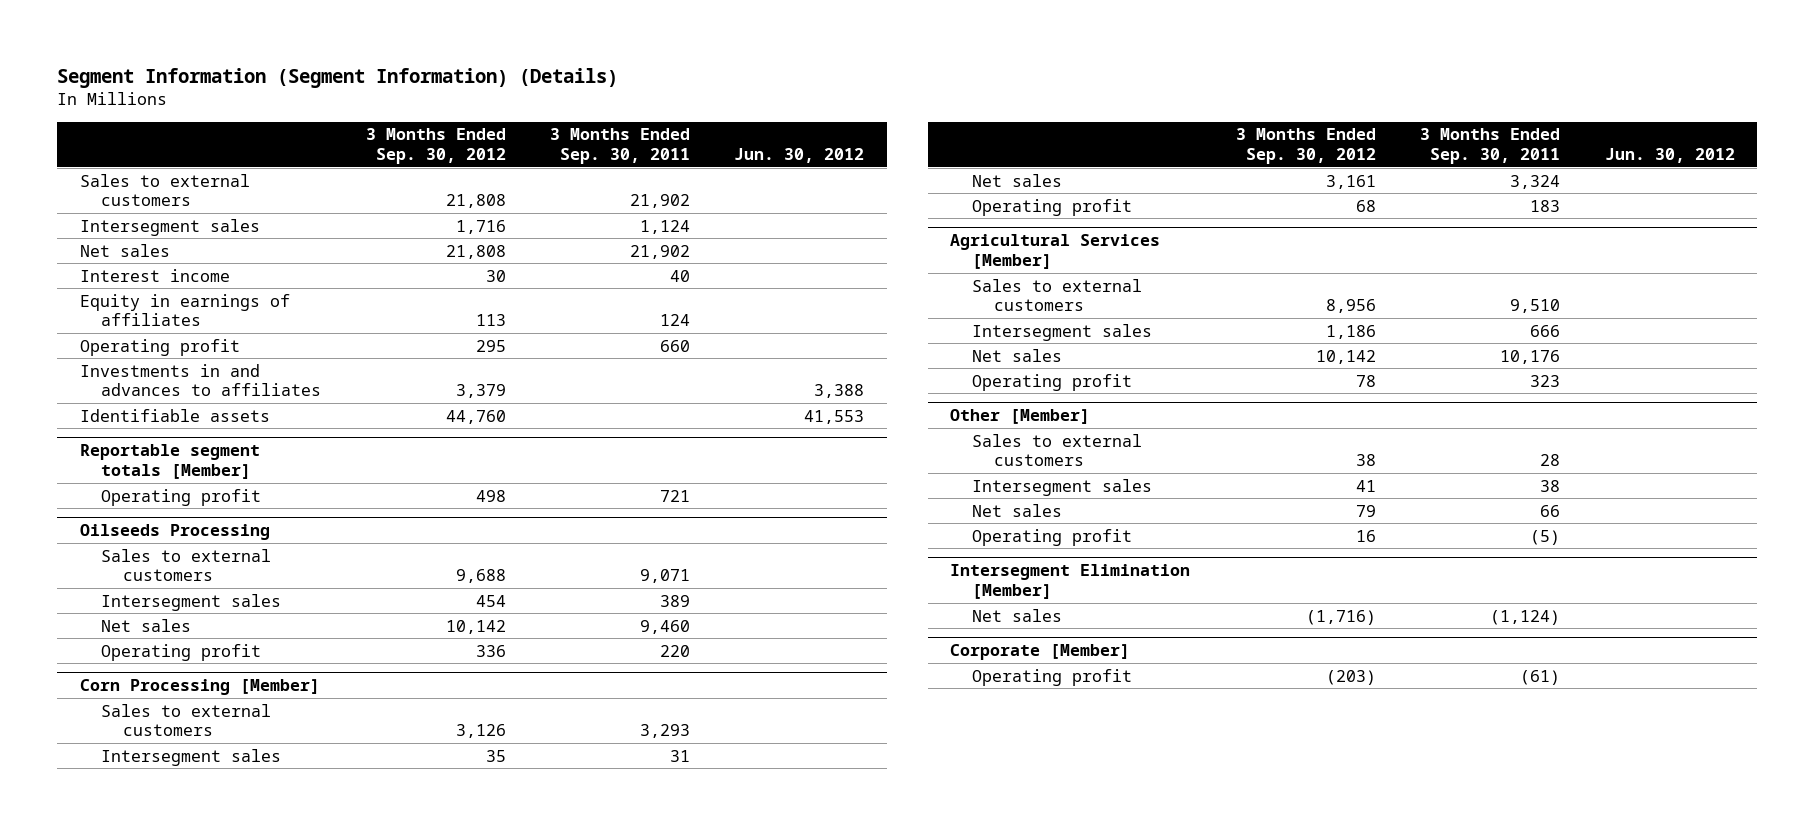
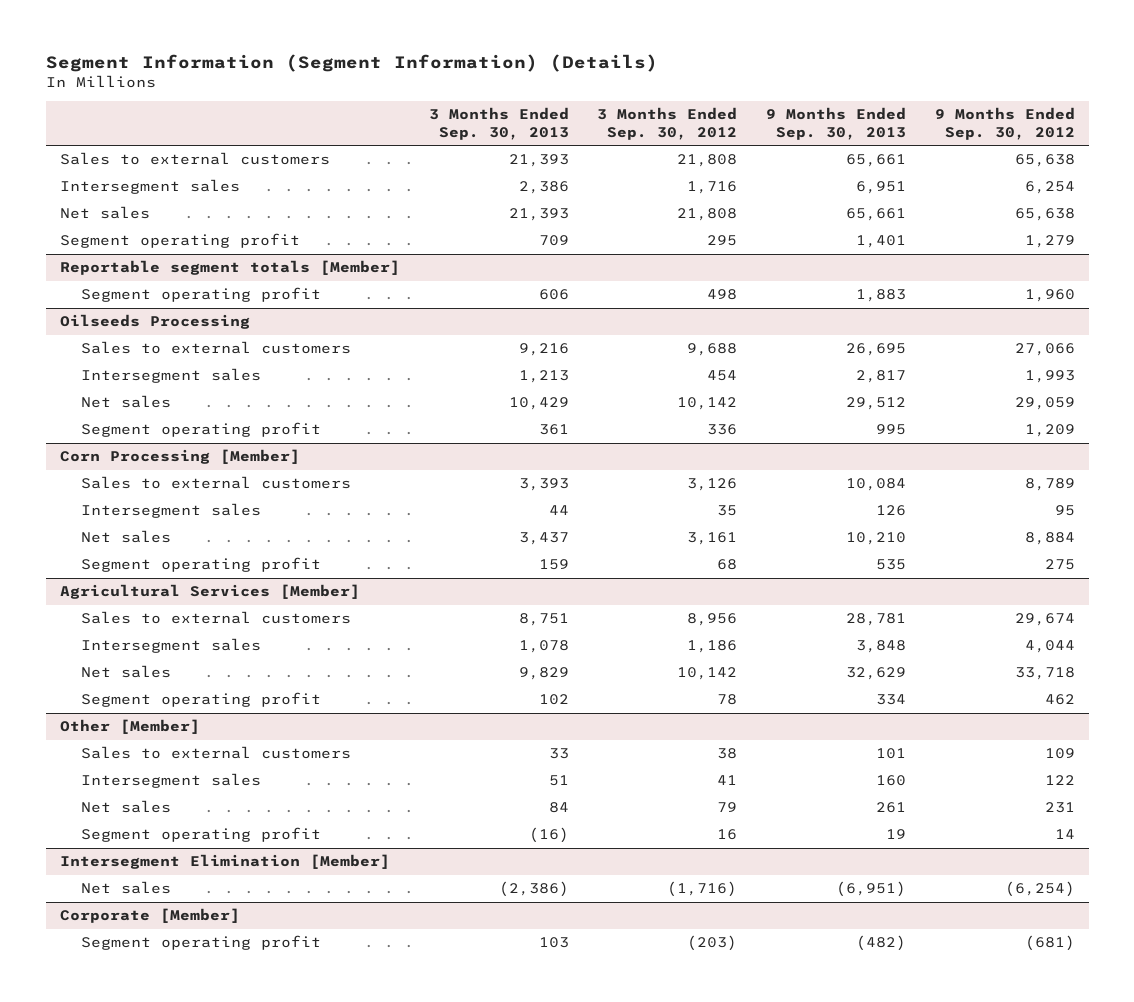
[550,128,691,165] 3 Months Ended Sep. 30, 2011 -> none
[734,148,865,164] Jun. 30, 2012 -> none
none -> [428,107,569,140] 3 Months Ended Sep. 30, 2013
none -> [765,107,906,140] 9 Months Ended Sep. 30, 2013
none -> [934,107,1075,140] 9 Months Ended Sep. 30, 2012
[79,268,230,282] Interest income -> none
[79,293,290,327] Equity in earnings of affiliates -> none
[79,363,322,397] Investments in and advances to affiliates -> none
[79,408,270,422] Identifiable assets -> none
[79,338,240,356] Operating profit -> [59,233,300,249] Segment operating profit
[101,488,262,506] Operating profit -> [81,287,322,303] Segment operating profit
[101,643,262,661] Operating profit -> [81,422,322,438] Segment operating profit
[971,198,1132,216] Operating profit -> [81,557,322,573] Segment operating profit
[971,373,1132,391] Operating profit -> [81,692,322,708] Segment operating profit
[971,528,1132,546] Operating profit -> [81,827,322,843] Segment operating profit
[971,668,1132,686] Operating profit -> [81,935,322,951] Segment operating profit

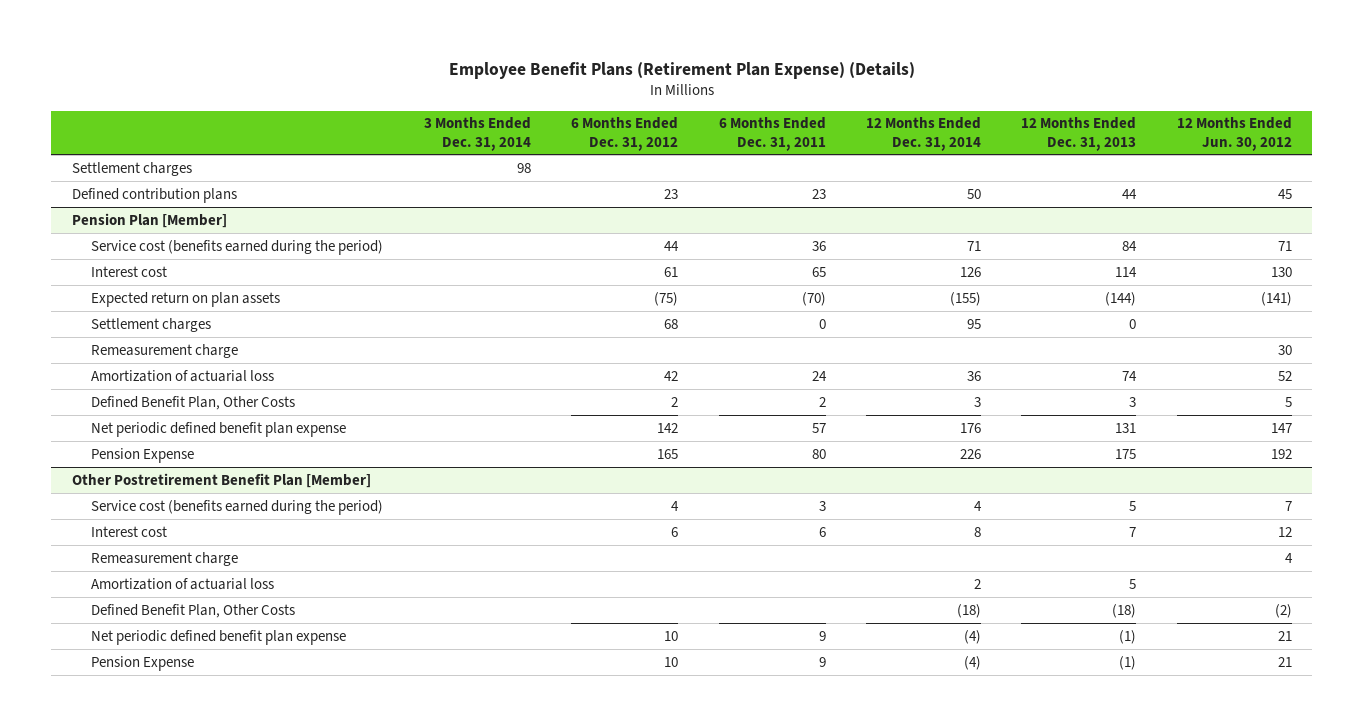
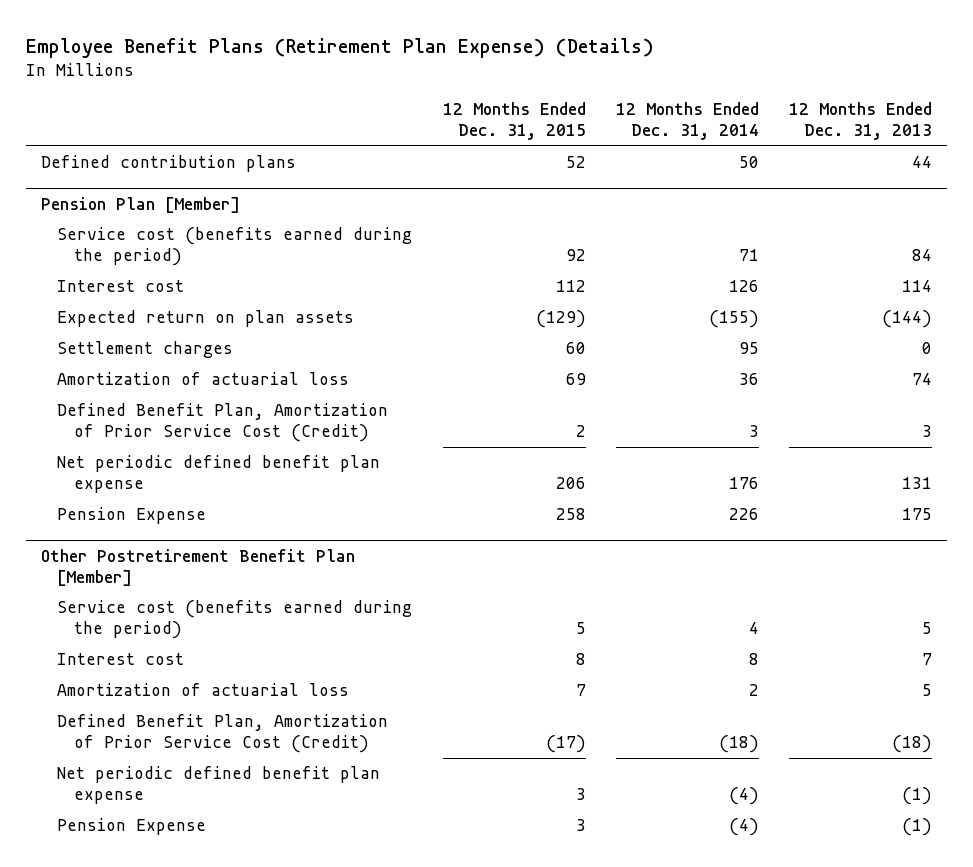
[423,117,531,151] 3 Months Ended Dec. 31, 2014 -> none
[571,117,679,151] 6 Months Ended Dec. 31, 2012 -> none
[718,117,826,151] 6 Months Ended Dec. 31, 2011 -> none
[1176,117,1292,151] 12 Months Ended Jun. 30, 2012 -> none
none -> [442,102,586,141] 12 Months Ended Dec. 31, 2015
[71,161,192,176] Settlement charges -> none
[91,343,239,358] Remeasurement charge -> none
[91,395,296,410] Defined Benefit Plan, Other Costs -> none
none -> [57,403,389,443] Defined Benefit Plan, Amortization of Prior Service Cost (Credit)
[91,551,239,566] Remeasurement charge -> none
[91,603,296,618] Defined Benefit Plan, Other Costs -> [57,714,389,754] Defined Benefit Plan, Amortization of Prior Service Cost (Credit)

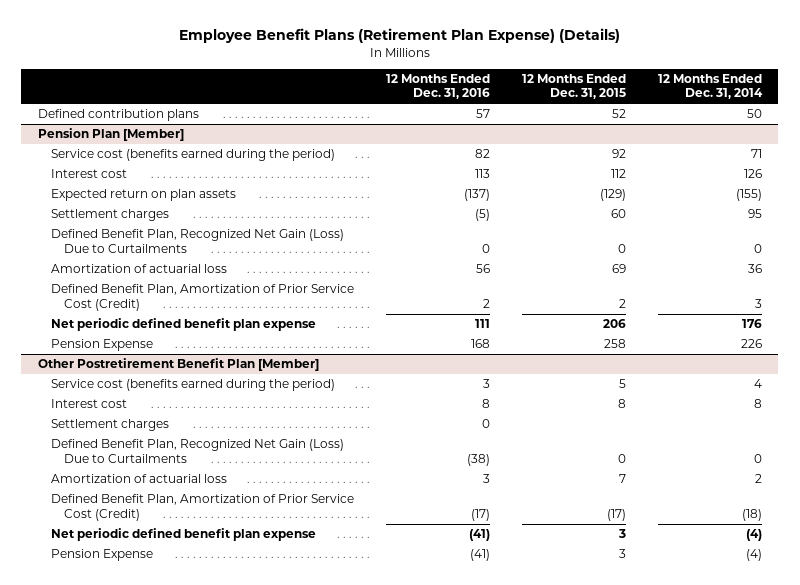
[789,102,933,141] 12 Months Ended Dec. 31, 2013 -> none
none -> [386,74,491,100] 12 Months Ended Dec. 31, 2016
none -> [50,229,344,253] Defined Benefit Plan, Recognized Net Gain (Loss) Due to Curtailments
none -> [50,419,169,432] Settlement charges
none -> [50,439,344,463] Defined Benefit Plan, Recognized Net Gain (Loss) Due to Curtailments

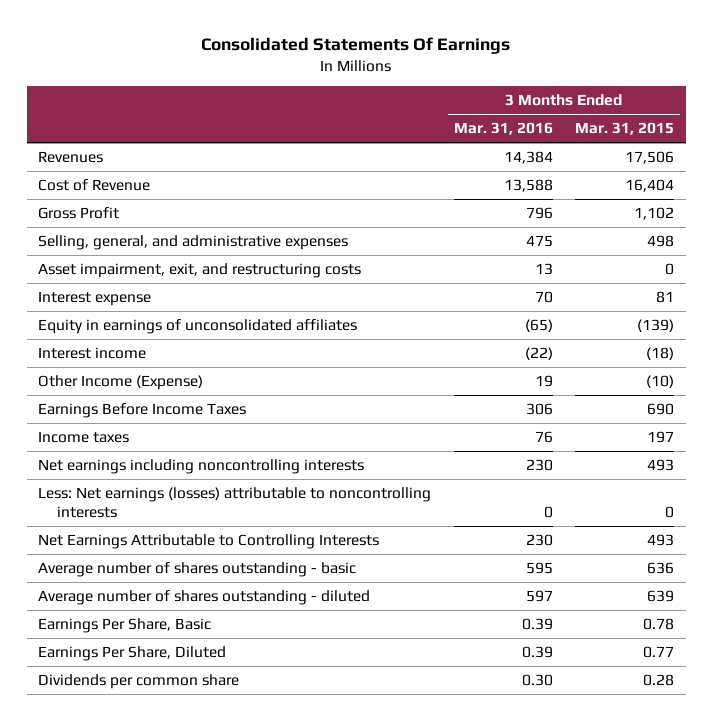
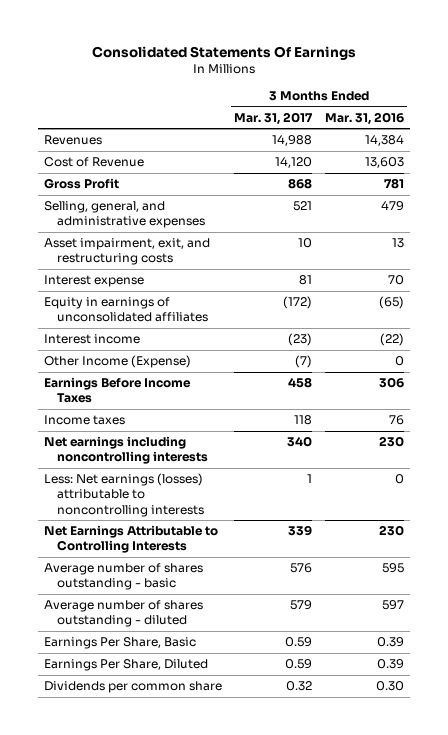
[575,122,675,136] Mar. 31, 2015 -> none
none -> [234,111,314,125] Mar. 31, 2017
[503,178,553,192] 13,588 -> [364,157,404,169] 13,603
[525,206,553,219] 796 -> [383,179,404,190] 781
[525,234,553,247] 475 -> [380,201,404,212] 479
[534,374,553,387] 19 -> [394,356,404,367] 0

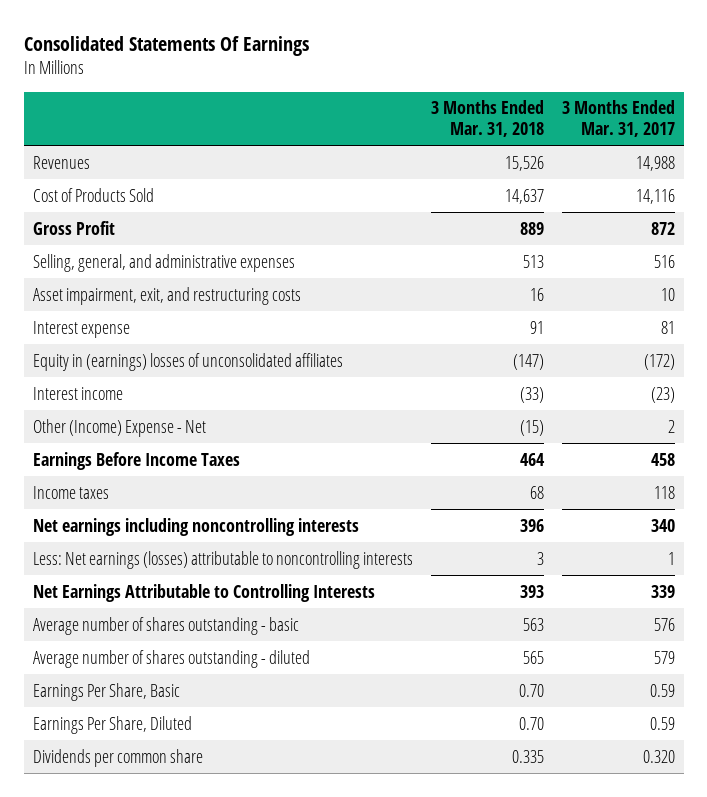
[324,111,404,125] Mar. 31, 2016 -> none
none -> [430,100,544,138] 3 Months Ended Mar. 31, 2018
[44,157,145,168] Cost of Revenue -> [32,187,154,202] Cost of Products Sold
[275,157,313,169] 14,120 -> [635,188,675,204] 14,116
[288,179,313,190] 868 -> [650,221,675,235] 872
[293,201,313,212] 521 -> [653,254,675,268] 516
[44,297,209,323] Equity in earnings of unconsolidated affiliates -> [32,352,343,371] Equity in (earnings) losses of unconsolidated affiliates
[44,355,192,369] Other Income (Expense) -> [32,418,206,437] Other (Income) Expense - Net
[295,355,313,369] (7) -> [667,419,675,433] 2
[286,681,313,692] 0.32 -> [642,749,675,763] 0.320

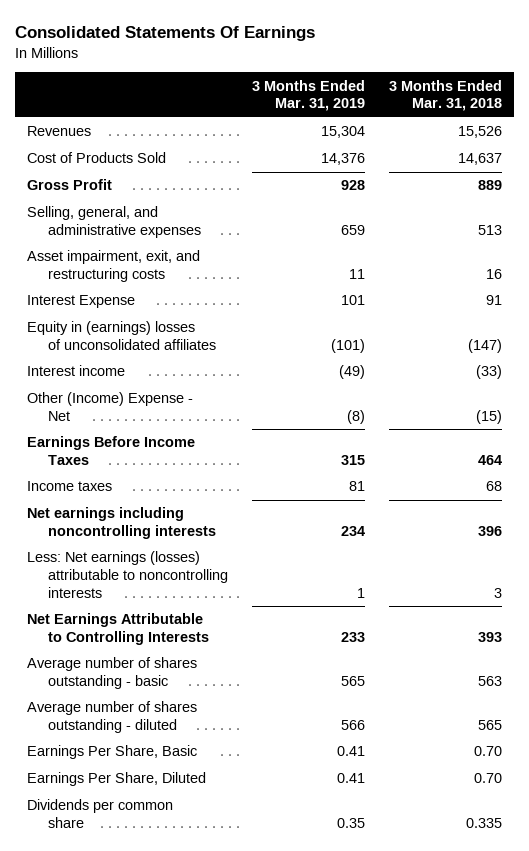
[561,100,675,138] 3 Months Ended Mar. 31, 2017 -> none
none -> [251,79,365,112] 3 Months Ended Mar. 31, 2019
[32,320,130,338] Interest expense -> [27,295,136,309] Interest Expense

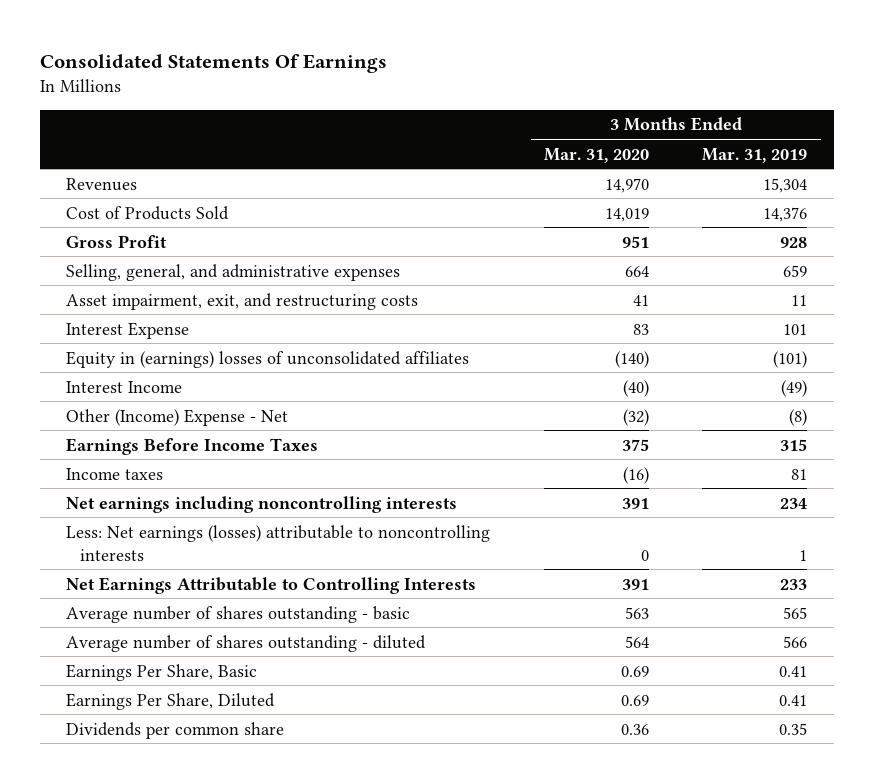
[388,79,502,112] 3 Months Ended Mar. 31, 2018 -> none
none -> [543,147,649,163] Mar. 31, 2020
[27,365,126,377] Interest income -> [66,380,183,393] Interest Income

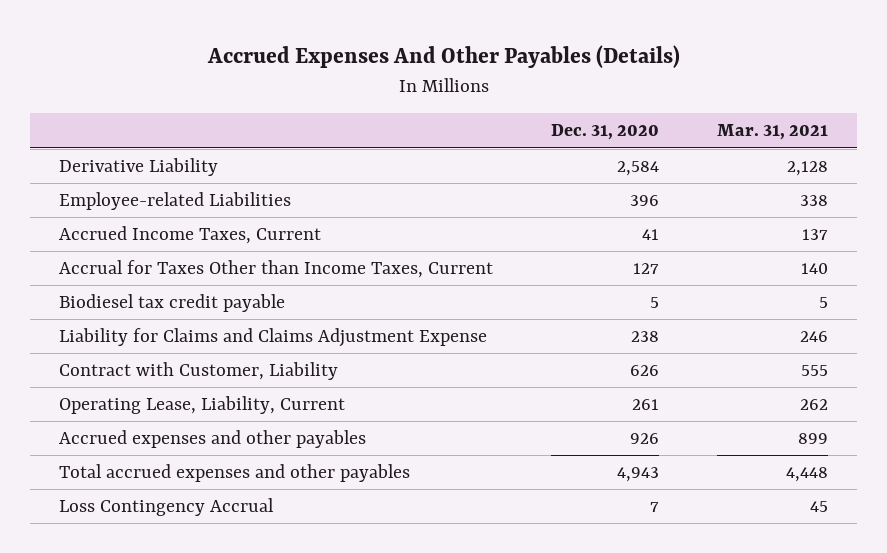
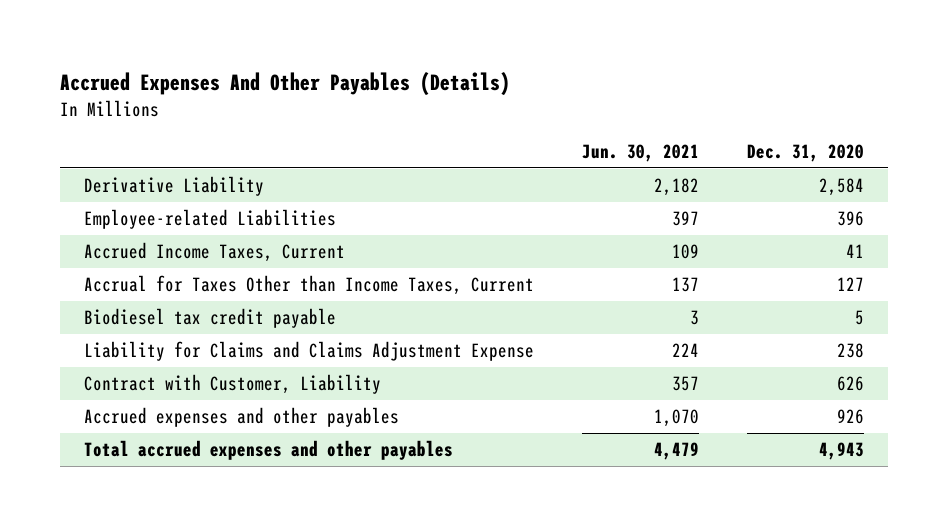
[717,124,829,141] Mar. 31, 2021 -> none
none -> [582,144,700,163] Jun. 30, 2021
[59,396,346,415] Operating Lease, Liability, Current -> none
[59,498,275,517] Loss Contingency Accrual -> none

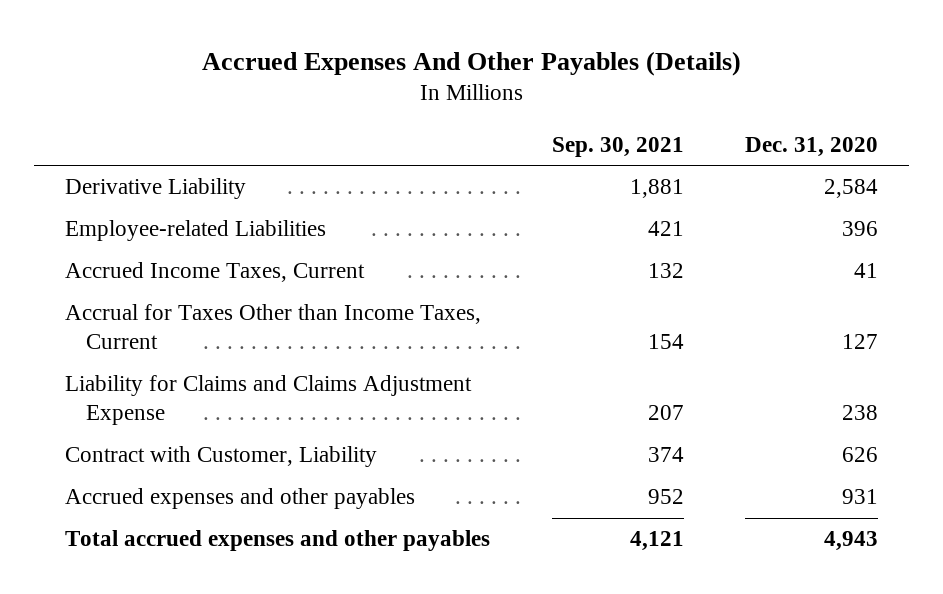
[582,144,700,163] Jun. 30, 2021 -> none
none -> [551,136,684,157] Sep. 30, 2021
[84,308,337,329] Biodiesel tax credit payable -> none
[837,409,865,425] 926 -> [842,489,879,505] 931

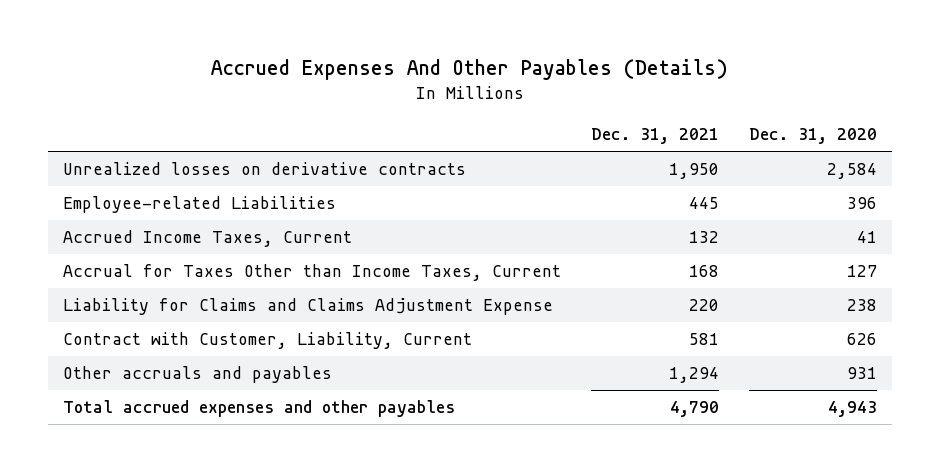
[551,136,684,157] Sep. 30, 2021 -> none
none -> [590,128,719,145] Dec. 31, 2021
[64,178,246,200] Derivative Liability -> [62,162,466,176] Unrealized losses on derivative contracts
[64,446,377,468] Contract with Customer, Liability -> [62,332,472,350] Contract with Customer, Liability, Current
[64,488,415,510] Accrued expenses and other payables -> [62,366,332,384] Other accruals and payables

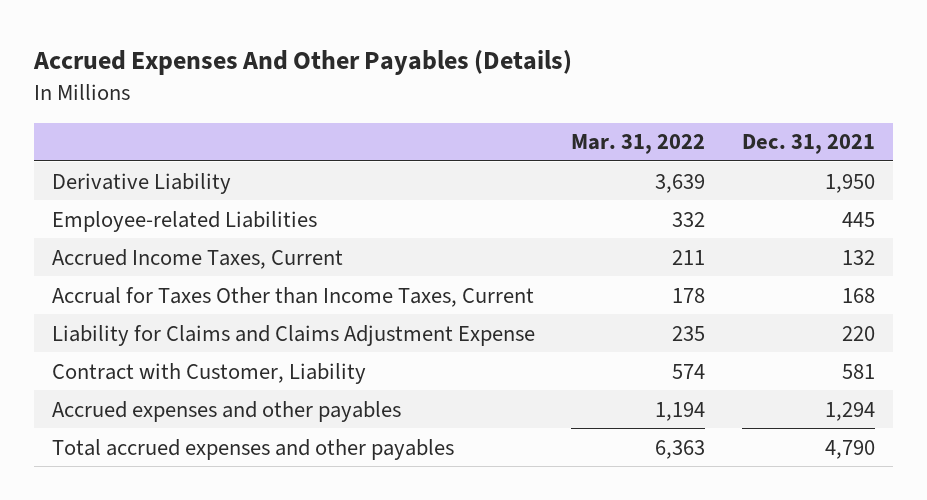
[748,128,877,145] Dec. 31, 2020 -> none
none -> [571,134,706,155] Mar. 31, 2022
[62,162,466,176] Unrealized losses on derivative contracts -> [52,172,232,194] Derivative Liability
[62,332,472,350] Contract with Customer, Liability, Current -> [52,362,367,384] Contract with Customer, Liability
[62,366,332,384] Other accruals and payables -> [52,400,402,422] Accrued expenses and other payables

